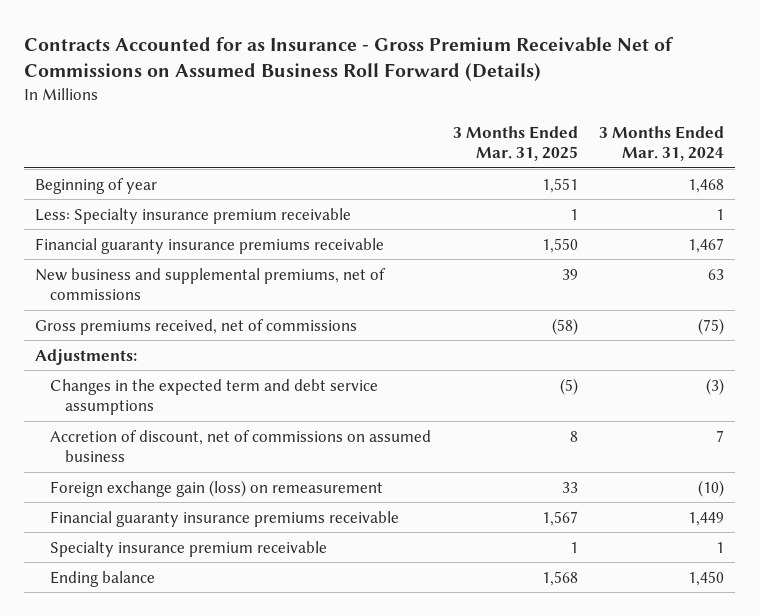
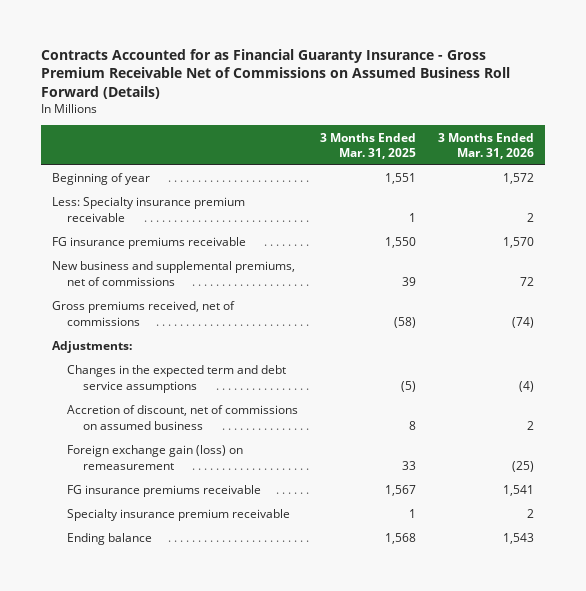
[24,36,675,82] Contracts Accounted for as Insurance - Gross Premium Receivable Net of Commissions on Assumed Business Roll Forward (Details) -> [41,48,511,100] Contracts Accounted for as Financial Guaranty Insurance - Gross Premium Receivable Net of Commissions on Assumed Business Roll Forward (Details)
[599,125,725,162] 3 Months Ended Mar. 31, 2024 -> none
none -> [437,132,534,160] 3 Months Ended Mar. 31, 2026
[35,237,385,254] Financial guaranty insurance premiums receivable -> [51,237,246,250] FG insurance premiums receivable
[50,510,400,527] Financial guaranty insurance premiums receivable -> [67,485,262,498] FG insurance premiums receivable

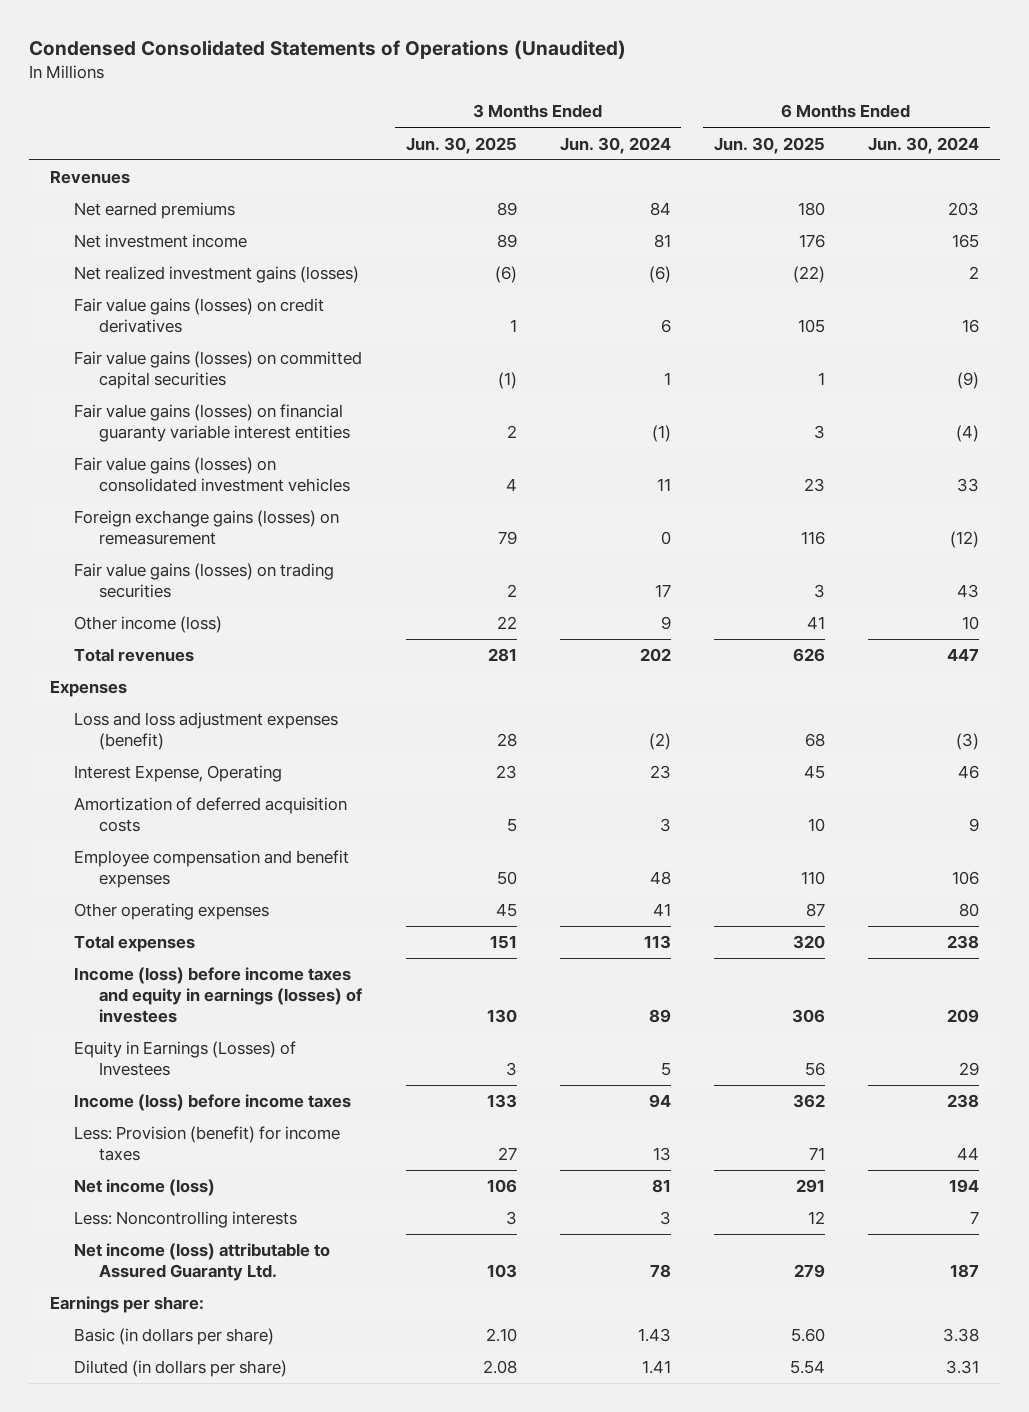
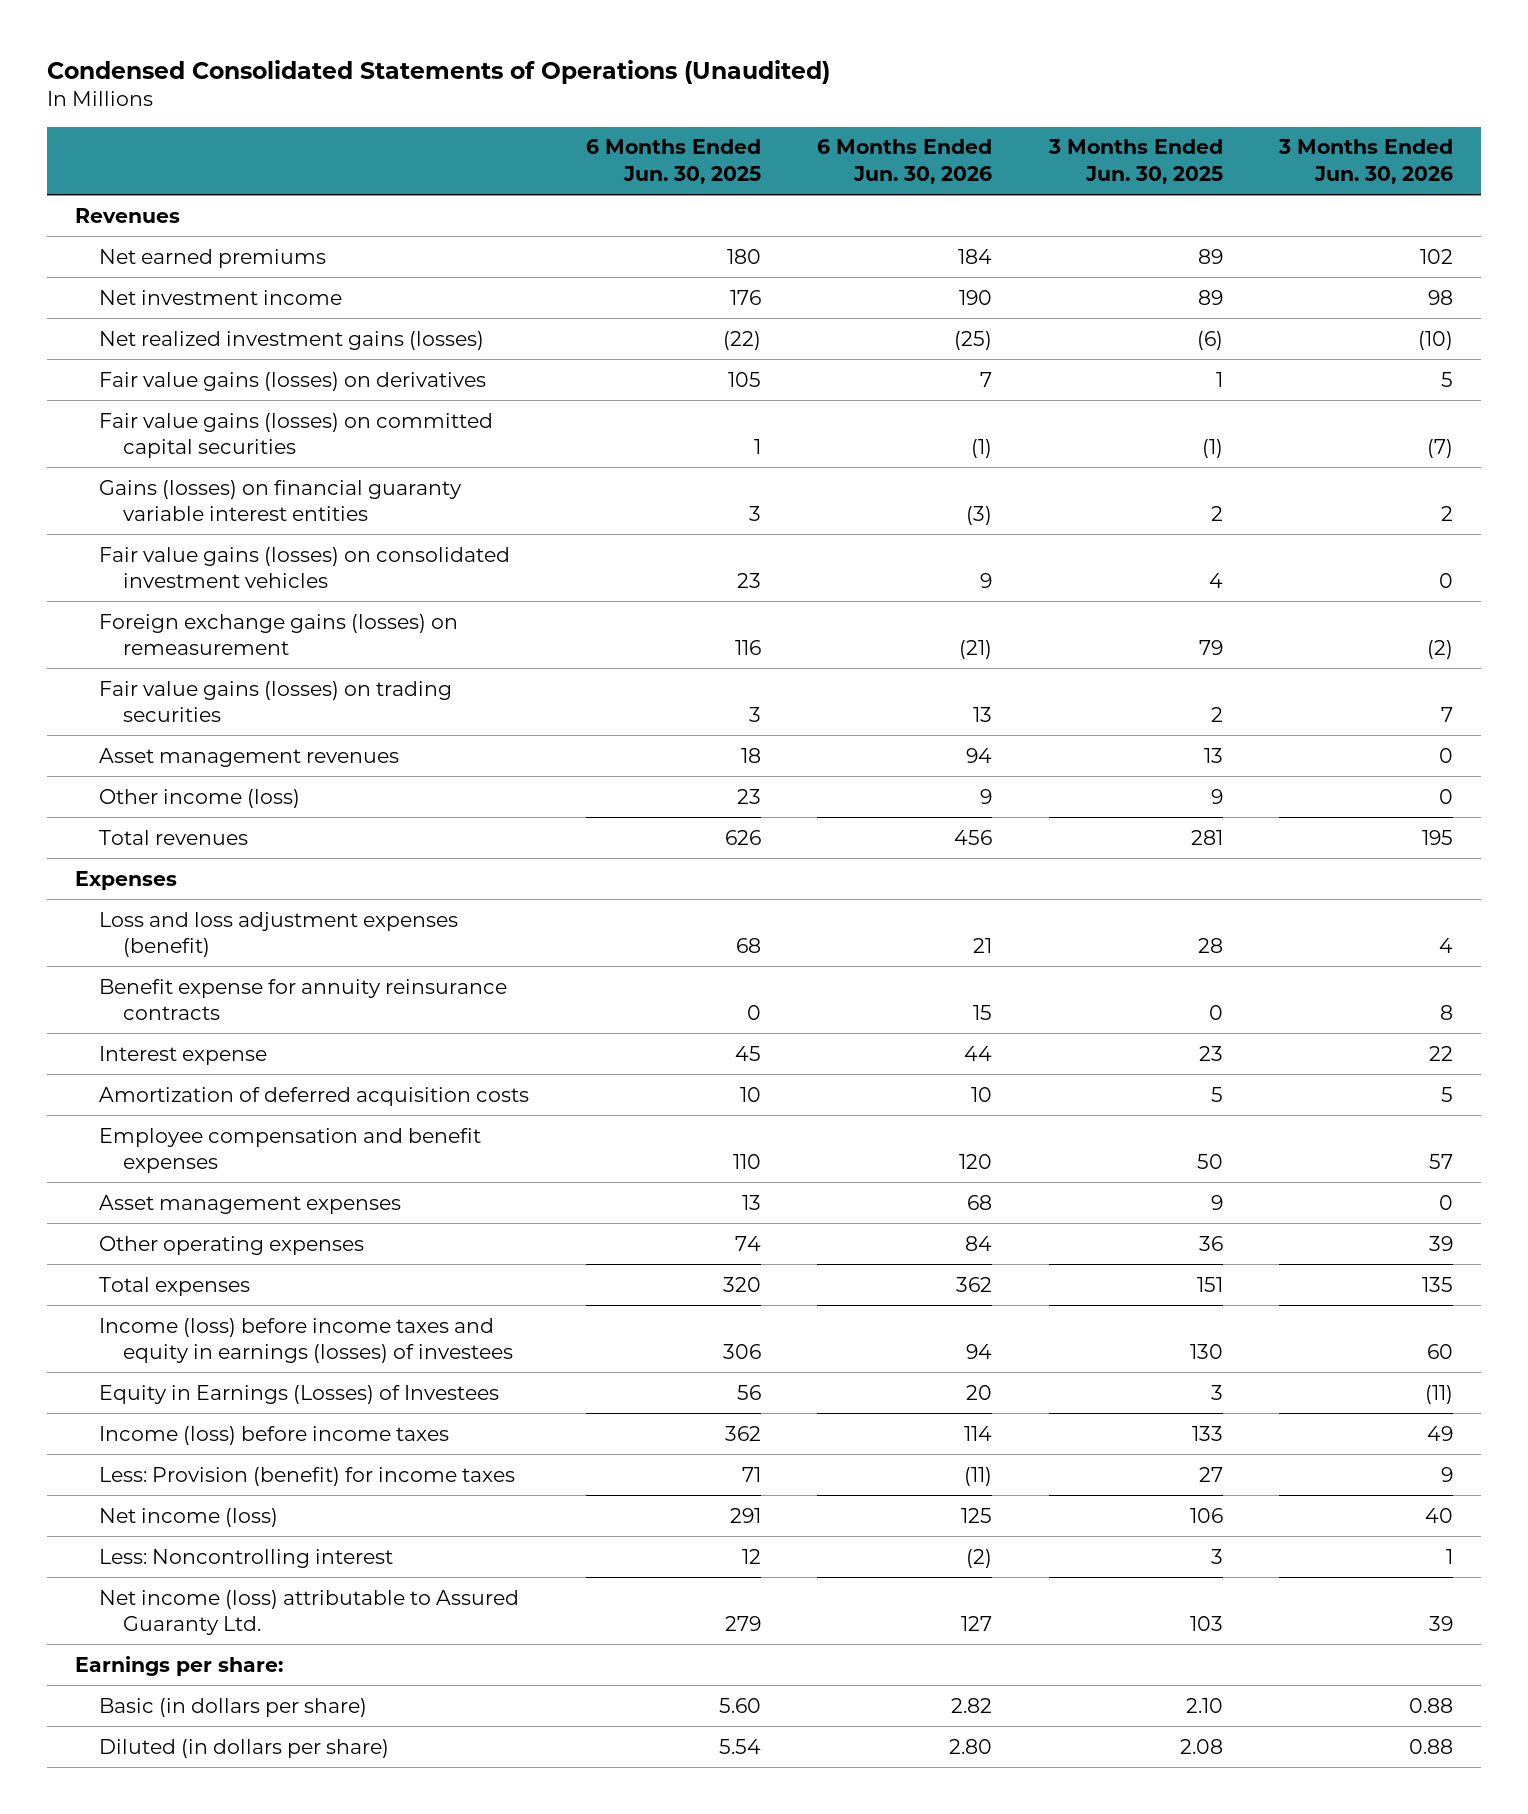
[559,136,671,154] Jun. 30, 2024 -> none
[867,136,979,154] Jun. 30, 2024 -> none
none -> [817,139,993,184] 6 Months Ended Jun. 30, 2026
none -> [1278,139,1454,184] 3 Months Ended Jun. 30, 2026
[74,298,325,334] Fair value gains (losses) on credit derivatives -> [99,371,487,391] Fair value gains (losses) on derivatives
[74,404,350,443] Fair value gains (losses) on financial guaranty variable interest entities -> [99,479,463,521] Gains (losses) on financial guaranty variable interest entities
none -> [99,747,400,767] Asset management revenues
[496,616,517,630] 22 -> [1210,788,1223,804] 9
[806,616,825,630] 41 -> [736,788,761,804] 23
none -> [99,978,508,1020] Benefit expense for annuity reinsurance contracts
[74,765,283,783] Interest Expense, Operating -> [99,1045,268,1065] Interest expense
none -> [99,1194,402,1214] Asset management expenses
[495,903,517,918] 45 -> [1198,1235,1223,1251] 36
[805,903,825,918] 87 -> [734,1235,761,1251] 74
[74,1211,298,1229] Less: Noncontrolling interests -> [99,1548,394,1568] Less: Noncontrolling interest

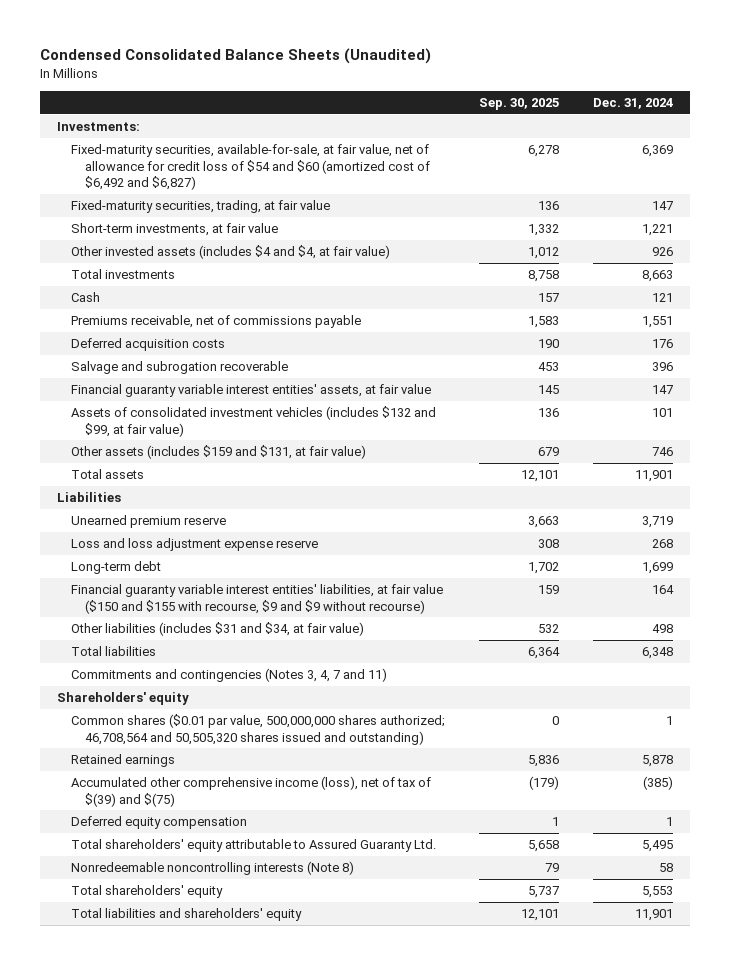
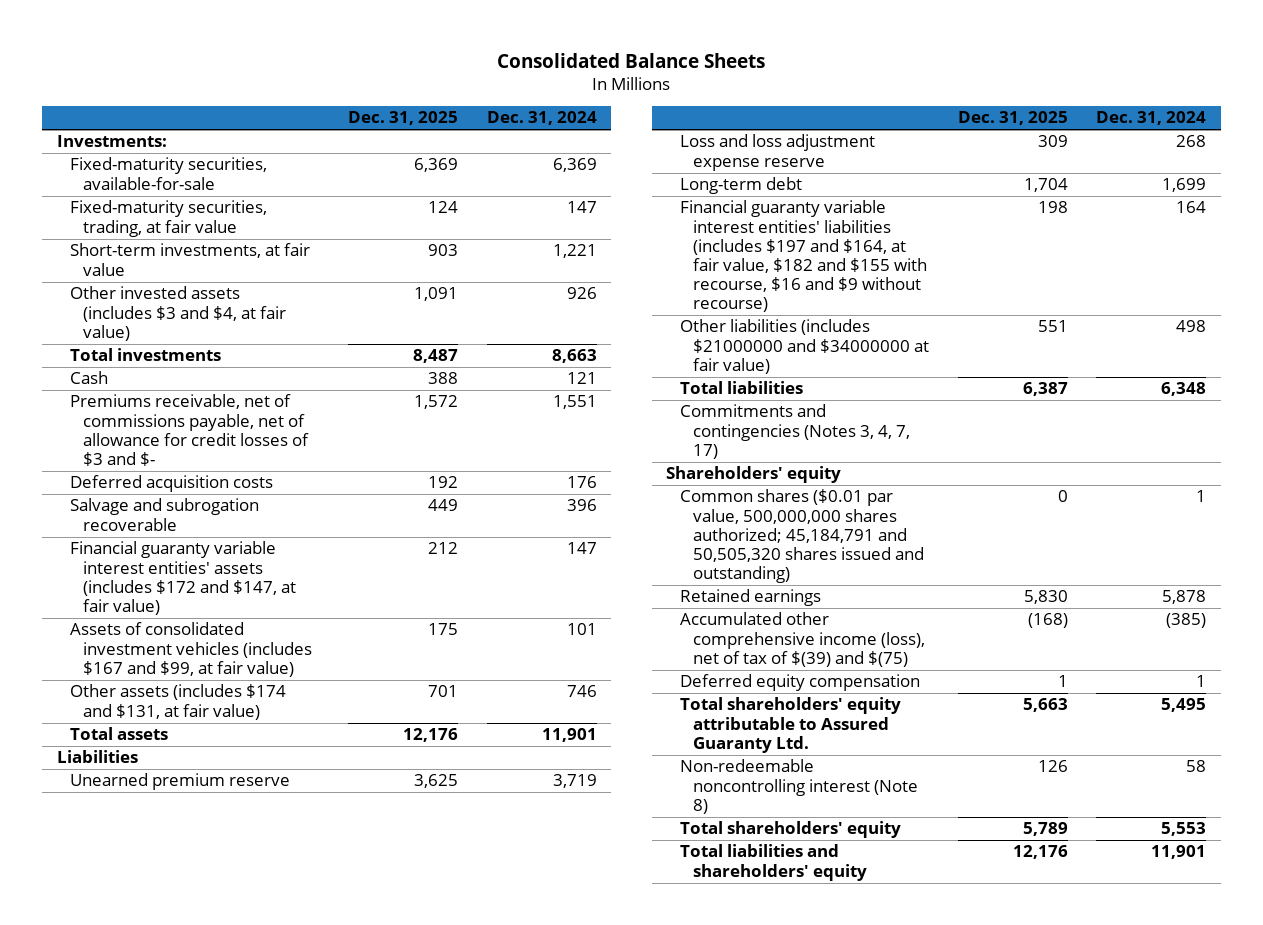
[39,48,431,65] Condensed Consolidated Balance Sheets (Unaudited) -> [497,52,766,68] Consolidated Balance Sheets
[478,98,559,111] Sep. 30, 2025 -> none
none -> [348,111,459,126] Dec. 31, 2025
[70,143,430,191] Fixed-maturity securities, available-for-sale, at fair value, net of allowance for credit loss of $54 and $60 (amortized cost of $6,492 and $6,827) -> [69,157,267,190] Fixed-maturity securities, available-for-sale
[70,244,390,259] Other invested assets (includes $4 and $4, at fair value) -> [69,286,287,341] Other invested assets (includes $3 and $4, at fair value)
[70,314,361,328] Premiums receivable, net of commissions payable -> [69,394,310,466] Premiums receivable, net of commissions payable, net of allowance for credit losses of $3 and $-
[70,383,431,397] Financial guaranty variable interest entities' assets, at fair value -> [69,541,297,615] Financial guaranty variable interest entities' assets (includes $172 and $147, at fair value)
[70,405,436,437] Assets of consolidated investment vehicles (includes $132 and $99, at fair value) -> [69,622,313,677] Assets of consolidated investment vehicles (includes $167 and $99, at fair value)
[70,444,366,459] Other assets (includes $159 and $131, at fair value) -> [69,684,286,720] Other assets (includes $174 and $131, at fair value)
[70,583,443,614] Financial guaranty variable interest entities' liabilities, at fair value ($150 and $155 with recourse, $9 and $9 without recourse) -> [679,200,927,313] Financial guaranty variable interest entities' liabilities (includes $197 and $164, at fair value, $182 and $155 with recourse, $16 and $9 without recourse)
[70,621,364,636] Other liabilities (includes $31 and $34, at fair value) -> [679,319,929,374] Other liabilities (includes $21000000 and $34000000 at fair value)
[70,667,387,682] Commitments and contingencies (Notes 3, 4, 7 and 11) -> [679,404,910,459] Commitments and contingencies (Notes 3, 4, 7, 17)
[70,713,445,745] Common shares ($0.01 par value, 500,000,000 shares authorized; 46,708,564 and 50,505,320 shares issued and outstanding) -> [679,489,924,584] Common shares ($0.01 par value, 500,000,000 shares authorized; 45,184,791 and 50,505,320 shares issued and outstanding)
[70,860,354,875] Nonredeemable noncontrolling interests (Note 8) -> [679,759,918,814] Non-redeemable noncontrolling interest (Note 8)

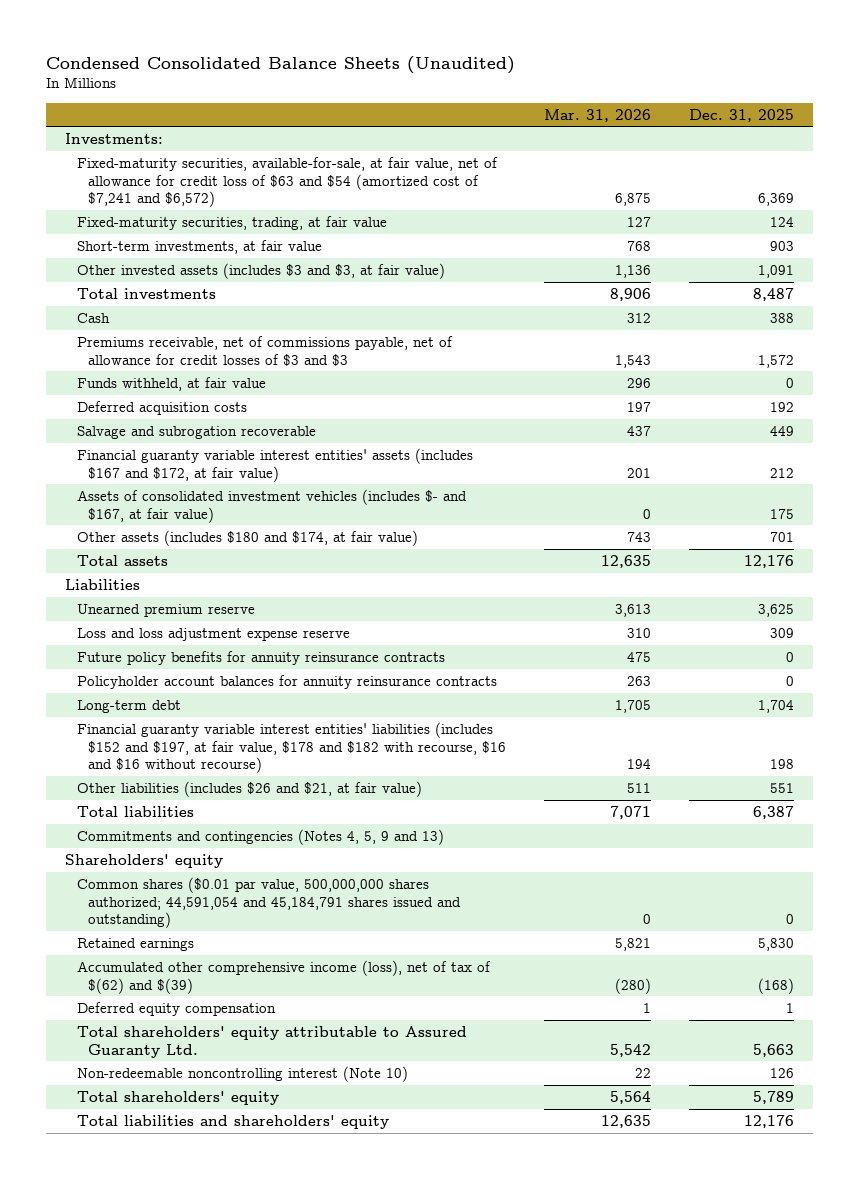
[497,52,766,68] Consolidated Balance Sheets -> [45,55,515,74] Condensed Consolidated Balance Sheets (Unaudited)
[486,111,597,126] Dec. 31, 2024 -> none
none -> [544,108,652,122] Mar. 31, 2026
[69,157,267,190] Fixed-maturity securities, available-for-sale -> [76,156,498,208] Fixed-maturity securities, available-for-sale, at fair value, net of allowance for credit loss of $63 and $54 (amortized cost of $7,241 and $6,572)
[69,286,287,341] Other invested assets (includes $3 and $4, at fair value) -> [76,262,445,279] Other invested assets (includes $3 and $3, at fair value)
[69,394,310,466] Premiums receivable, net of commissions payable, net of allowance for credit losses of $3 and $- -> [76,335,453,366] Premiums receivable, net of commissions payable, net of allowance for credit losses of $3 and $3
none -> [76,376,266,391] Funds withheld, at fair value
[69,541,297,615] Financial guaranty variable interest entities' assets (includes $172 and $147, at fair value) -> [76,447,473,482] Financial guaranty variable interest entities' assets (includes $167 and $172, at fair value)
[69,622,313,677] Assets of consolidated investment vehicles (includes $167 and $99, at fair value) -> [76,488,467,523] Assets of consolidated investment vehicles (includes $- and $167, at fair value)
[69,684,286,720] Other assets (includes $174 and $131, at fair value) -> [76,529,418,546] Other assets (includes $180 and $174, at fair value)
none -> [76,650,445,665] Future policy benefits for annuity reinsurance contracts
none -> [76,674,497,689] Policyholder account balances for annuity reinsurance contracts
[679,200,927,313] Financial guaranty variable interest entities' liabilities (includes $197 and $164, at fair value, $182 and $155 with recourse, $16 and $9 without recourse) -> [76,721,507,774] Financial guaranty variable interest entities' liabilities (includes $152 and $197, at fair value, $178 and $182 with recourse, $16 and $16 without recourse)
[679,319,929,374] Other liabilities (includes $21000000 and $34000000 at fair value) -> [76,780,422,797] Other liabilities (includes $26 and $21, at fair value)
[679,404,910,459] Commitments and contingencies (Notes 3, 4, 7, 17) -> [76,828,444,845] Commitments and contingencies (Notes 4, 5, 9 and 13)
[679,489,924,584] Common shares ($0.01 par value, 500,000,000 shares authorized; 45,184,791 and 50,505,320 shares issued and outstanding) -> [76,876,462,929] Common shares ($0.01 par value, 500,000,000 shares authorized; 44,591,054 and 45,184,791 shares issued and outstanding)
[679,612,925,667] Accumulated other comprehensive income (loss), net of tax of $(39) and $(75) -> [76,959,491,994] Accumulated other comprehensive income (loss), net of tax of $(62) and $(39)
[679,759,918,814] Non-redeemable noncontrolling interest (Note 8) -> [76,1065,408,1082] Non-redeemable noncontrolling interest (Note 10)

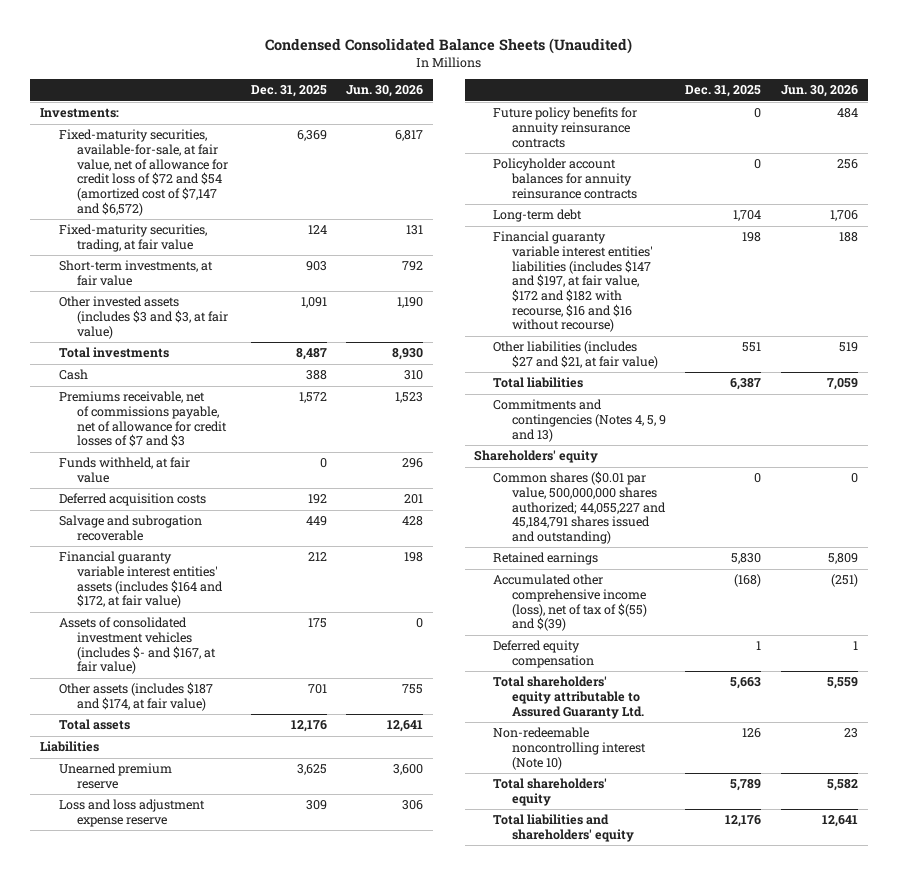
[544,108,652,122] Mar. 31, 2026 -> none
none -> [346,85,424,98] Jun. 30, 2026
[76,156,498,208] Fixed-maturity securities, available-for-sale, at fair value, net of allowance for credit loss of $63 and $54 (amortized cost of $7,241 and $6,572) -> [58,129,229,216] Fixed-maturity securities, available-for-sale, at fair value, net of allowance for credit loss of $72 and $54 (amortized cost of $7,147 and $6,572)
[76,335,453,366] Premiums receivable, net of commissions payable, net of allowance for credit losses of $3 and $3 -> [58,391,228,448] Premiums receivable, net of commissions payable, net of allowance for credit losses of $7 and $3
[76,447,473,482] Financial guaranty variable interest entities' assets (includes $167 and $172, at fair value) -> [58,551,224,609] Financial guaranty variable interest entities' assets (includes $164 and $172, at fair value)
[76,529,418,546] Other assets (includes $180 and $174, at fair value) -> [58,682,213,712] Other assets (includes $187 and $174, at fair value)
[76,721,507,774] Financial guaranty variable interest entities' liabilities (includes $152 and $197, at fair value, $178 and $182 with recourse, $16 and $16 without recourse) -> [492,231,653,333] Financial guaranty variable interest entities' liabilities (includes $147 and $197, at fair value, $172 and $182 with recourse, $16 and $16 without recourse)
[76,780,422,797] Other liabilities (includes $26 and $21, at fair value) -> [492,341,658,370] Other liabilities (includes $27 and $21, at fair value)
[76,876,462,929] Common shares ($0.01 par value, 500,000,000 shares authorized; 44,591,054 and 45,184,791 shares issued and outstanding) -> [492,471,666,544] Common shares ($0.01 par value, 500,000,000 shares authorized; 44,055,227 and 45,184,791 shares issued and outstanding)
[76,959,491,994] Accumulated other comprehensive income (loss), net of tax of $(62) and $(39) -> [492,574,647,632] Accumulated other comprehensive income (loss), net of tax of $(55) and $(39)

